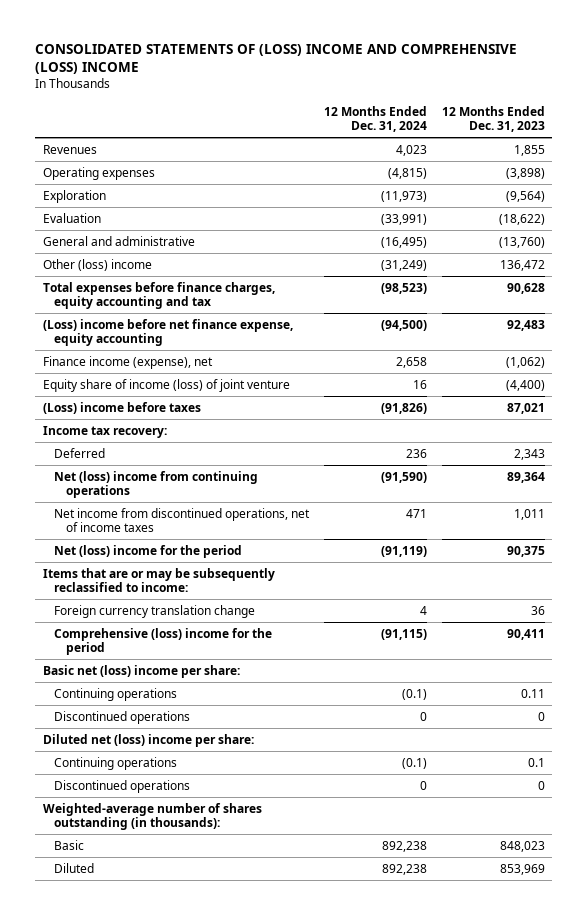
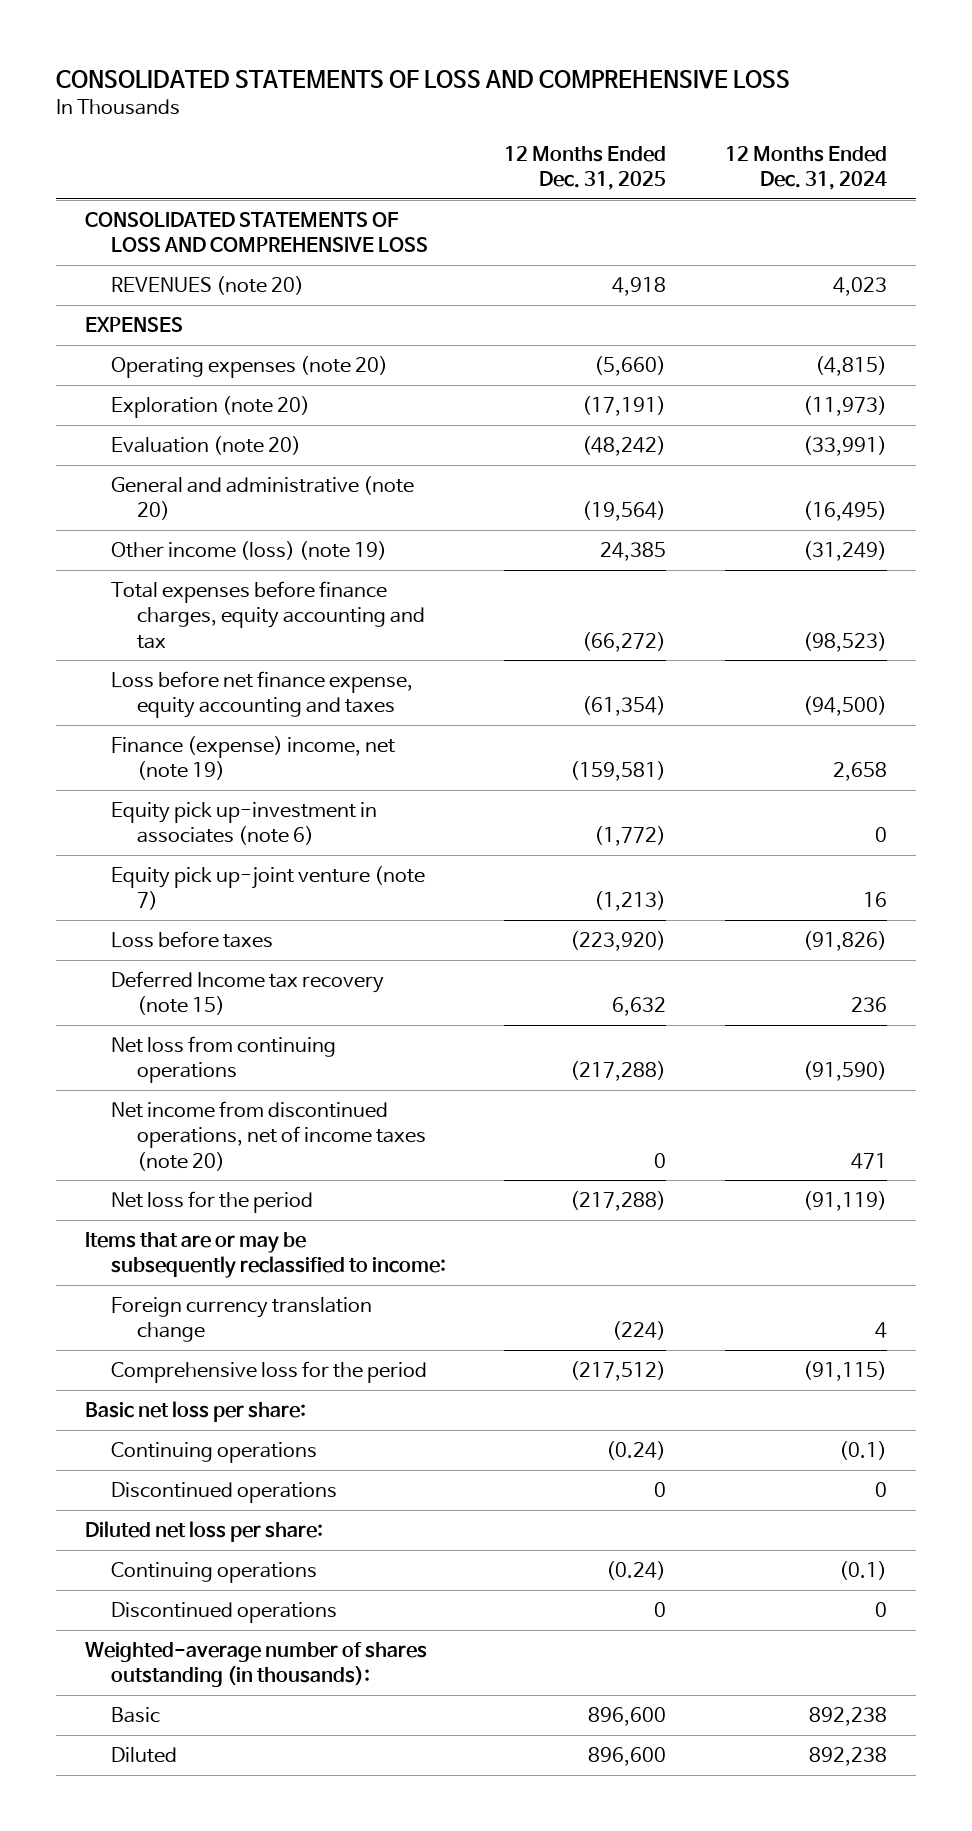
[35,43,518,75] CONSOLIDATED STATEMENTS OF (LOSS) INCOME AND COMPREHENSIVE (LOSS) INCOME -> [56,70,791,90] CONSOLIDATED STATEMENTS OF LOSS AND COMPREHENSIVE LOSS
[441,105,545,132] 12 Months Ended Dec. 31, 2023 -> none
none -> [504,145,667,191] 12 Months Ended Dec. 31, 2025
none -> [85,211,429,253] CONSOLIDATED STATEMENTS OF LOSS AND COMPREHENSIVE LOSS
[42,144,97,154] Revenues -> [111,275,305,295] REVENUES (note 20)
none -> [85,316,184,332] EXPENSES
[42,166,155,180] Operating expenses -> [111,355,389,378] Operating expenses (note 20)
[42,189,106,203] Exploration -> [111,395,311,418] Exploration (note 20)
[42,212,101,223] Evaluation -> [111,435,302,455] Evaluation (note 20)
[42,235,195,246] General and administrative -> [111,475,415,521] General and administrative (note 20)
[42,258,152,271] Other (loss) income -> [111,540,388,560] Other income (loss) (note 19)
[42,378,290,392] Equity share of income (loss) of joint venture -> none
[42,425,167,438] Income tax recovery: -> none
[42,318,293,346] (Loss) income before net finance expense, equity accounting -> [111,670,414,719] Loss before net finance expense, equity accounting and taxes
[42,355,213,369] Finance income (expense), net -> [111,735,396,781] Finance (expense) income, net (note 19)
none -> [111,801,378,846] Equity pick up-investment in associates (note 6)
none -> [111,865,426,911] Equity pick up-joint venture (note 7)
[42,401,201,414] (Loss) income before taxes -> [111,930,274,948] Loss before taxes
[54,447,106,458] Deferred -> [111,970,385,1016] Deferred Income tax recovery (note 15)
[54,470,259,498] Net (loss) income from continuing operations -> [111,1035,337,1084] Net loss from continuing operations
[54,507,311,532] Net income from discontinued operations, net of income taxes -> [111,1100,427,1171] Net income from discontinued operations, net of income taxes (note 20)
[54,544,243,558] Net (loss) income for the period -> [111,1190,314,1213] Net loss for the period
[54,627,273,655] Comprehensive (loss) income for the period -> [111,1360,428,1383] Comprehensive loss for the period
[42,664,240,678] Basic net (loss) income per share: -> [85,1400,307,1422] Basic net loss per share:
[42,733,254,747] Diluted net (loss) income per share: -> [85,1520,324,1542] Diluted net loss per share:

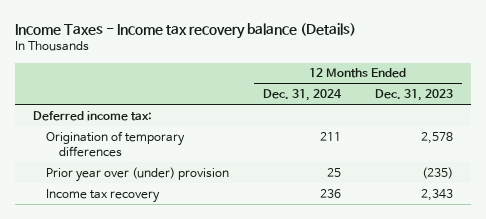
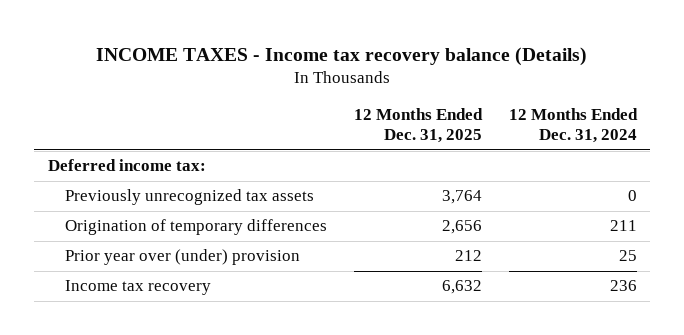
[15,23,357,40] Income Taxes - Income tax recovery balance (Details) -> [96,46,588,66] INCOME TAXES - Income tax recovery balance (Details)
[375,89,454,102] Dec. 31, 2023 -> none
none -> [353,108,483,144] 12 Months Ended Dec. 31, 2025
none -> [64,189,314,206] Previously unrecognized tax assets

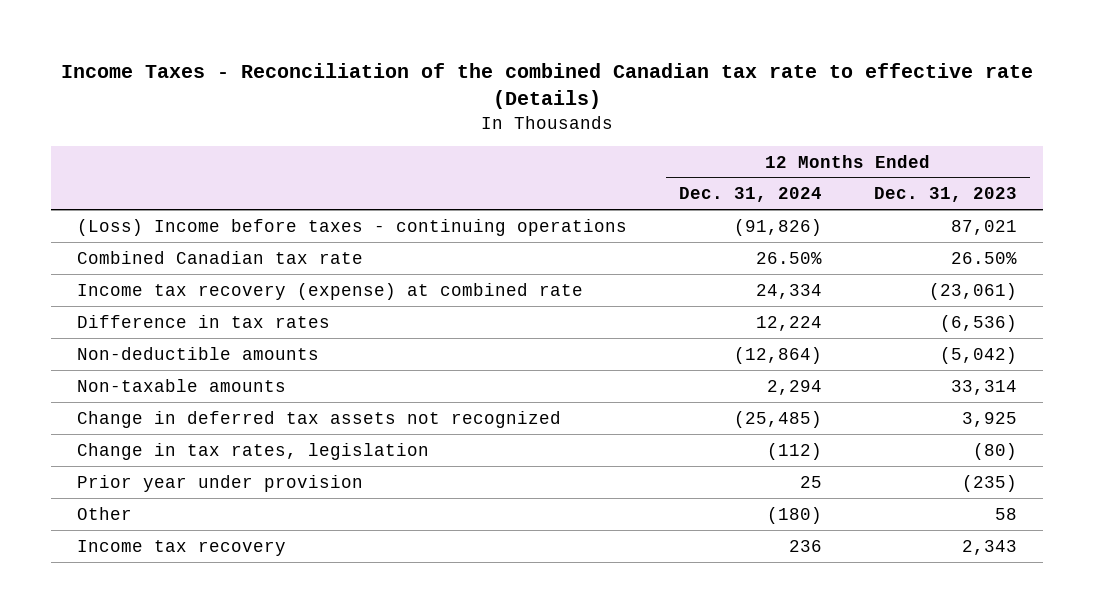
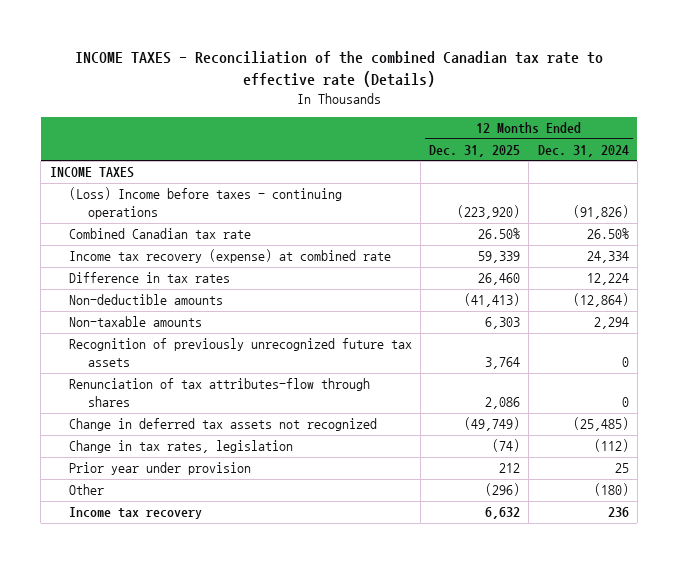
[61,63,1034,110] Income Taxes - Reconciliation of the combined Canadian tax rate to effective rate (Details) -> [75,51,604,88] INCOME TAXES - Reconciliation of the combined Canadian tax rate to effective rate (Details)
[874,187,1018,203] Dec. 31, 2023 -> none
none -> [429,144,521,157] Dec. 31, 2025
none -> [49,167,134,179] INCOME TAXES
none -> [68,338,412,368] Recognition of previously unrecognized future tax assets
none -> [68,378,370,408] Renunciation of tax attributes-flow through shares

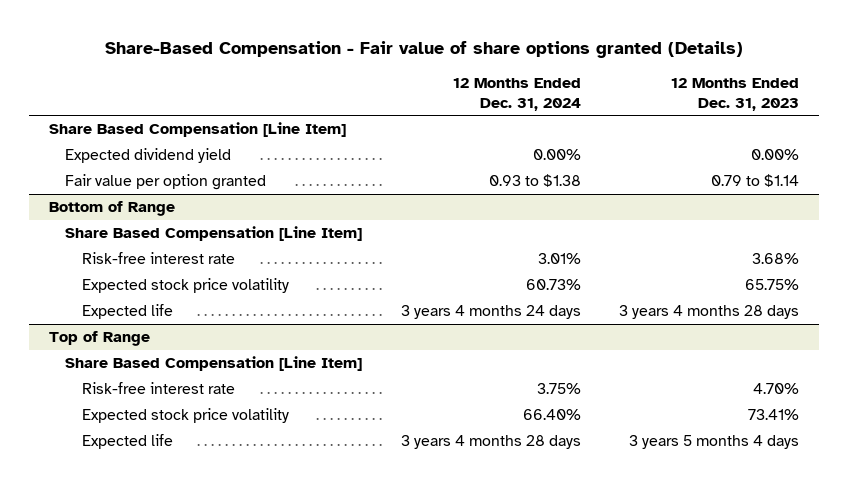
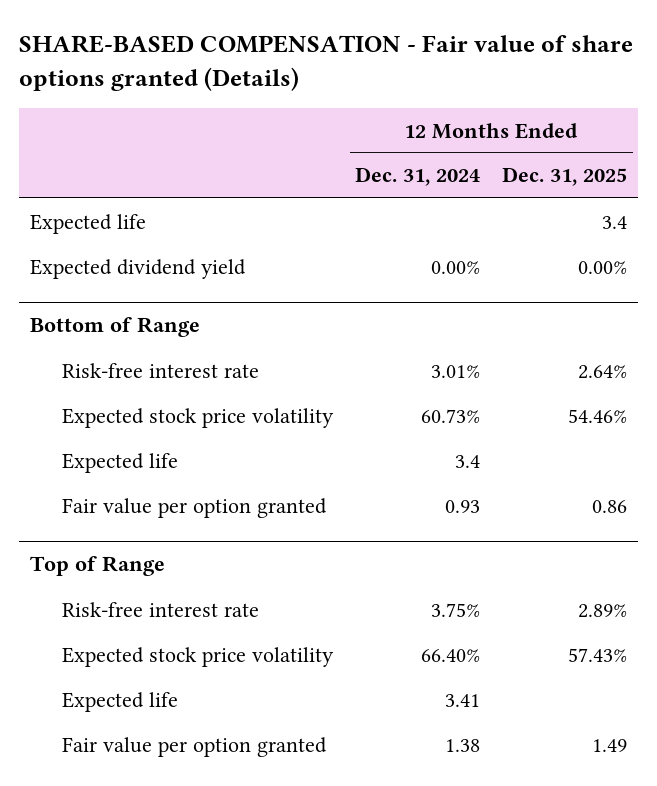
[104,40,743,58] Share-Based Compensation - Fair value of share options granted (Details) -> [18,35,633,92] SHARE-BASED COMPENSATION - Fair value of share options granted (Details)
[671,78,800,111] 12 Months Ended Dec. 31, 2023 -> none
none -> [502,167,628,187] Dec. 31, 2025
[48,122,346,138] Share Based Compensation [Line Item] -> none
none -> [29,213,146,234] Expected life
[65,174,267,191] Fair value per option granted -> none
[65,226,363,242] Share Based Compensation [Line Item] -> none
[400,305,581,320] 3 years 4 months 24 days -> [455,454,481,468] 3.4
none -> [62,497,328,518] Fair value per option granted
[65,356,363,372] Share Based Compensation [Line Item] -> none
[400,435,581,450] 3 years 4 months 28 days -> [445,693,481,707] 3.41
none -> [62,736,328,757] Fair value per option granted

